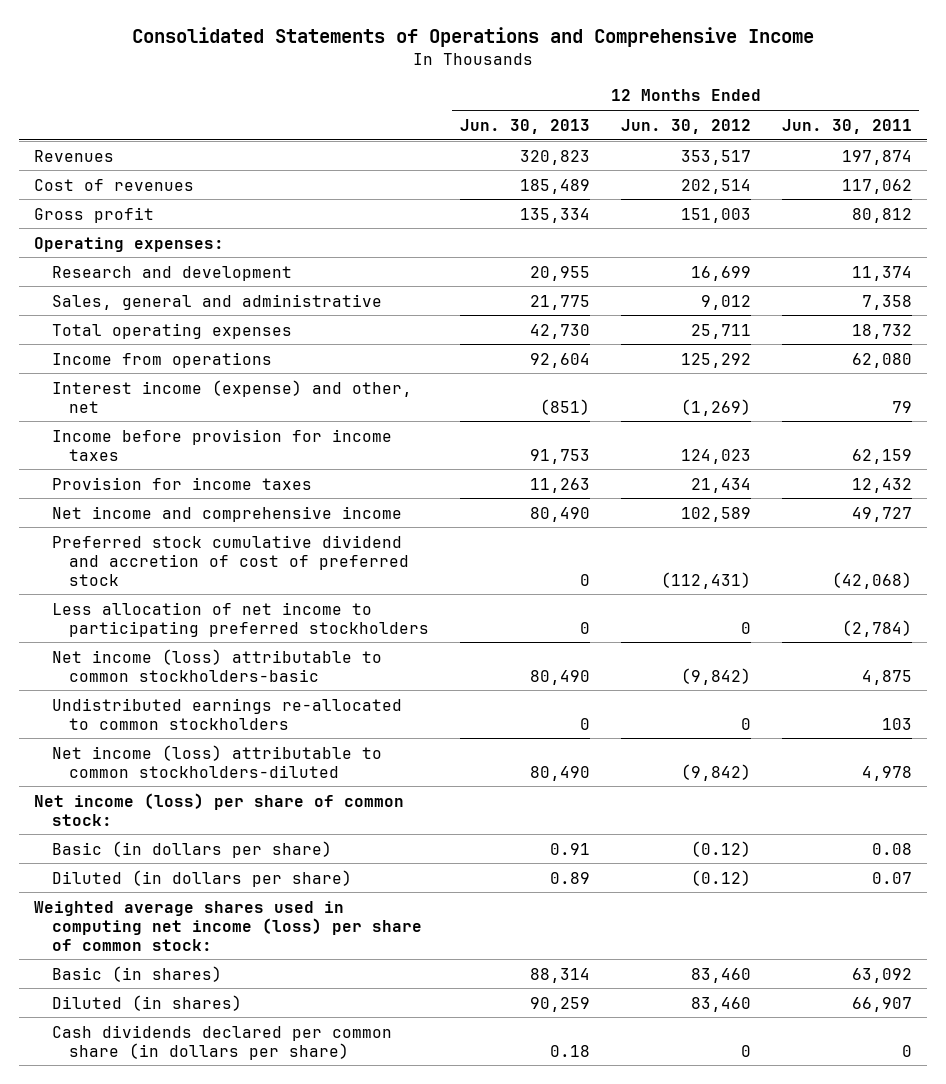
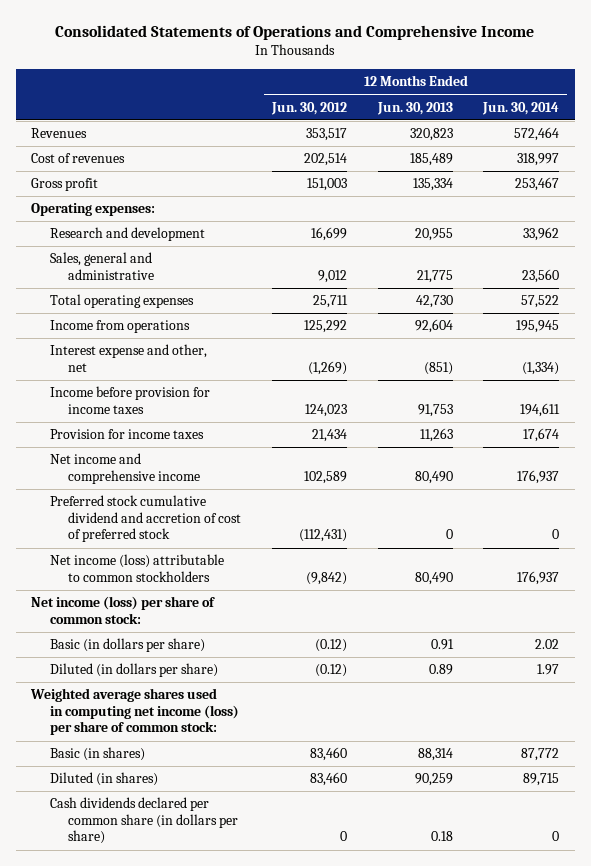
[781,118,912,134] Jun. 30, 2011 -> none
none -> [482,101,560,115] Jun. 30, 2014
[51,379,412,413] Interest income (expense) and other, net -> [49,344,207,372] Interest expense and other, net
[51,601,430,637] Less allocation of net income to participating preferred stockholders -> none
[51,697,402,730] Undistributed earnings re-allocated to common stockholders -> none
[51,744,382,778] Net income (loss) attributable to common stockholders-diluted -> none
[51,648,382,682] Net income (loss) attributable to common stockholders-basic -> [49,554,224,582] Net income (loss) attributable to common stockholders

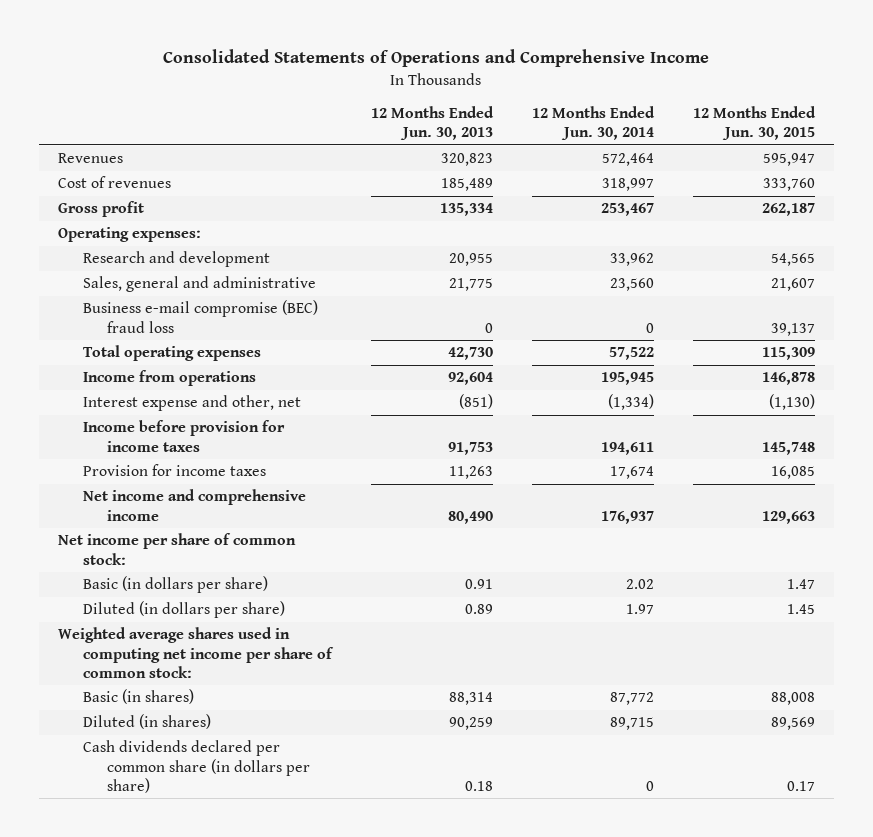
[271,101,348,115] Jun. 30, 2012 -> none
none -> [692,105,816,141] 12 Months Ended Jun. 30, 2015
none -> [82,300,318,333] Business e-mail compromise (BEC) fraud loss
[49,495,242,543] Preferred stock cumulative dividend and accretion of cost of preferred stock -> none
[49,554,224,582] Net income (loss) attributable to common stockholders -> none
[31,596,216,624] Net income (loss) per share of common stock: -> [58,533,297,565] Net income per share of common stock:
[30,688,239,736] Weighted average shares used in computing net income (loss) per share of common stock: -> [58,627,334,678] Weighted average shares used in computing net income per share of common stock:

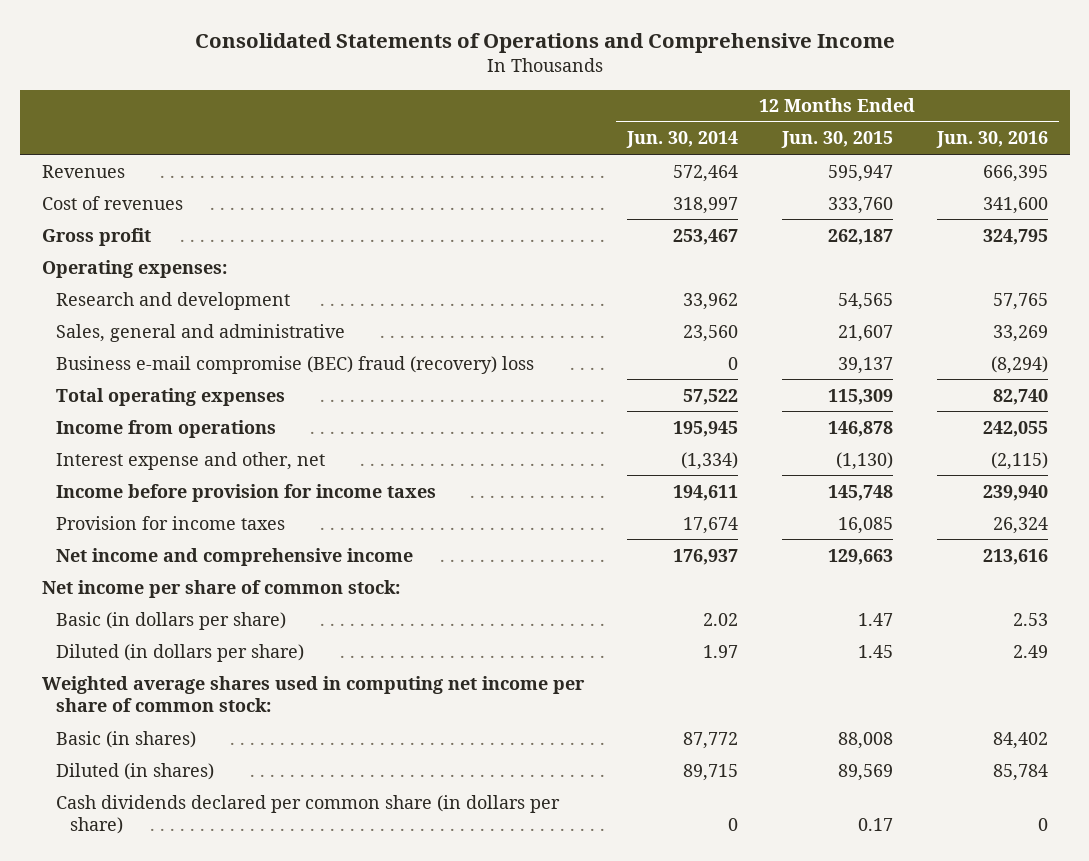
[370,105,494,141] 12 Months Ended Jun. 30, 2013 -> none
none -> [935,131,1048,149] Jun. 30, 2016
[82,300,318,333] Business e-mail compromise (BEC) fraud loss -> [55,355,534,374] Business e-mail compromise (BEC) fraud (recovery) loss

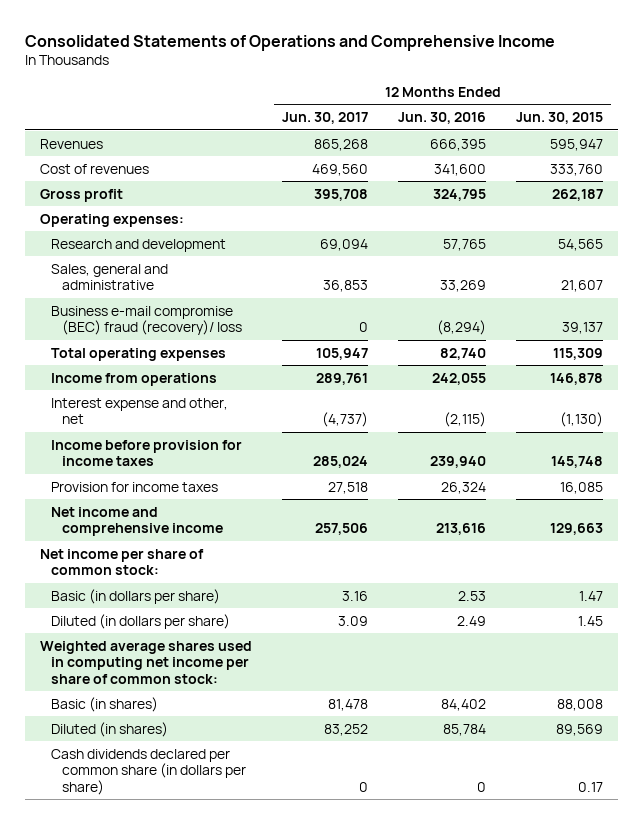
[626,131,739,149] Jun. 30, 2014 -> none
none -> [281,112,368,125] Jun. 30, 2017
[55,355,534,374] Business e-mail compromise (BEC) fraud (recovery) loss -> [50,305,242,336] Business e-mail compromise (BEC) fraud (recovery)/ loss

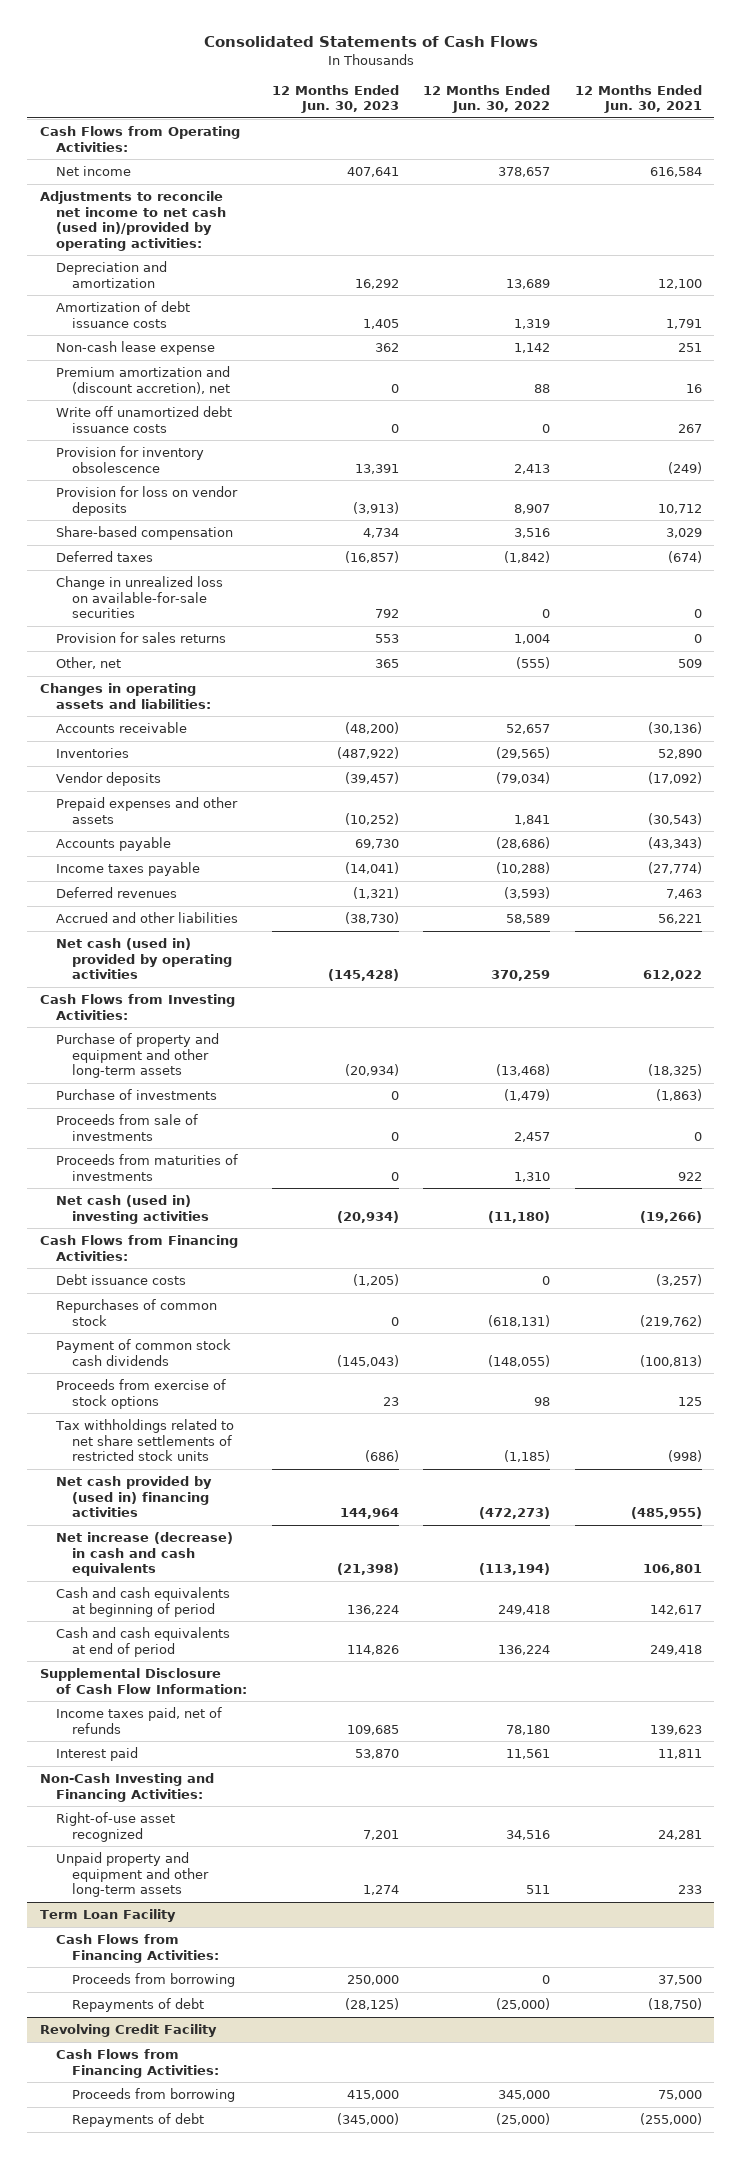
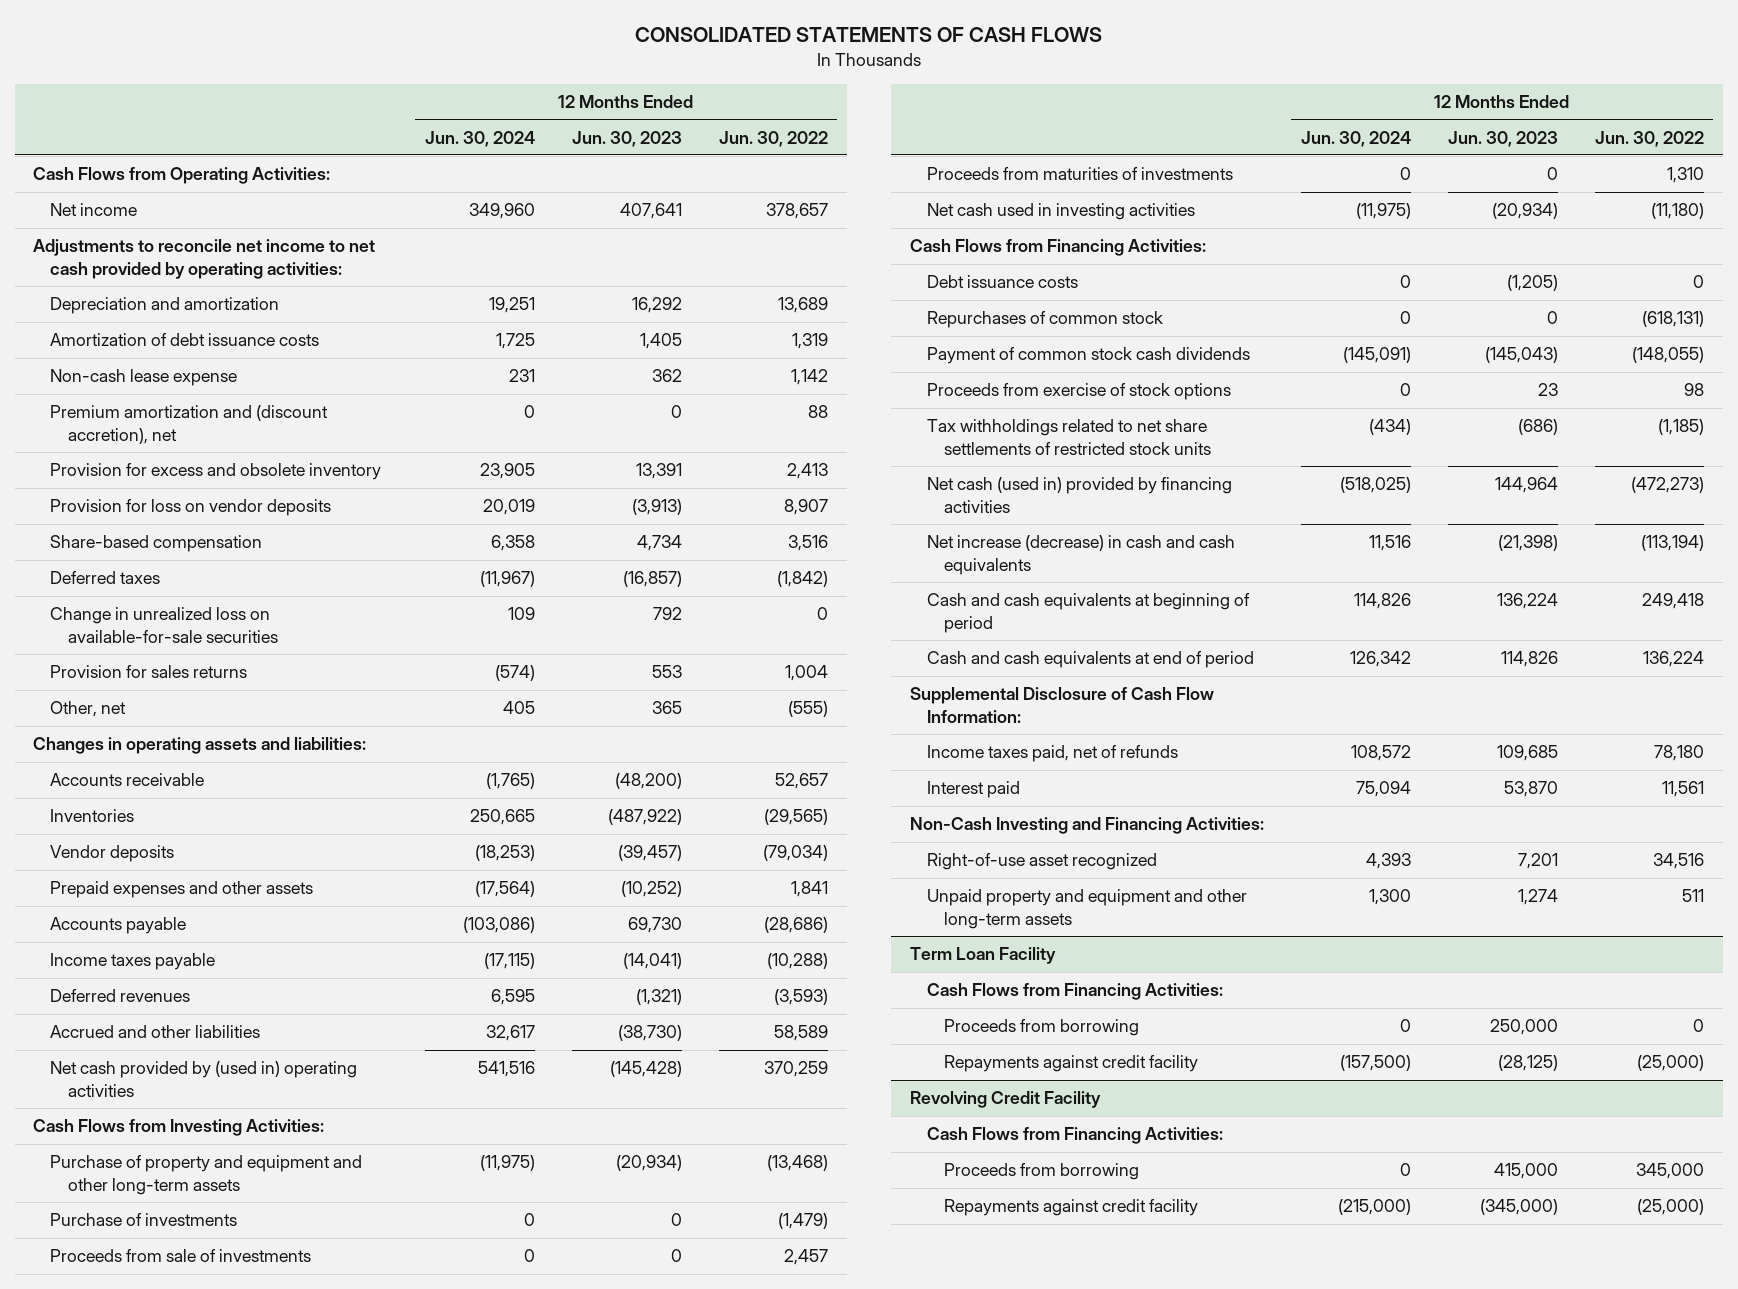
[203,36,538,48] Consolidated Statements of Cash Flows -> [634,27,1102,43] CONSOLIDATED STATEMENTS OF CASH FLOWS
[575,84,703,114] 12 Months Ended Jun. 30, 2021 -> none
none -> [424,130,535,147] Jun. 30, 2024
[39,191,226,251] Adjustments to reconcile net income to net cash (used in)/provided by operating activities: -> [33,239,376,279] Adjustments to reconcile net income to net cash provided by operating activities:
[55,406,232,433] Write off unamortized debt issuance costs -> none
[55,446,204,473] Provision for inventory obsolescence -> [50,463,382,481] Provision for excess and obsolete inventory
[55,938,232,980] Net cash (used in) provided by operating activities -> [50,1061,358,1097] Net cash provided by (used in) operating activities
[55,1195,209,1224] Net cash (used in) investing activities -> [926,203,1195,221] Net cash used in investing activities
[55,1476,212,1518] Net cash provided by (used in) financing activities -> [926,477,1232,513] Net cash (used in) provided by financing activities
[71,1998,204,2013] Repayments of debt -> [943,1055,1198,1073] Repayments against credit facility
[71,2113,204,2128] Repayments of debt -> [943,1199,1198,1217] Repayments against credit facility

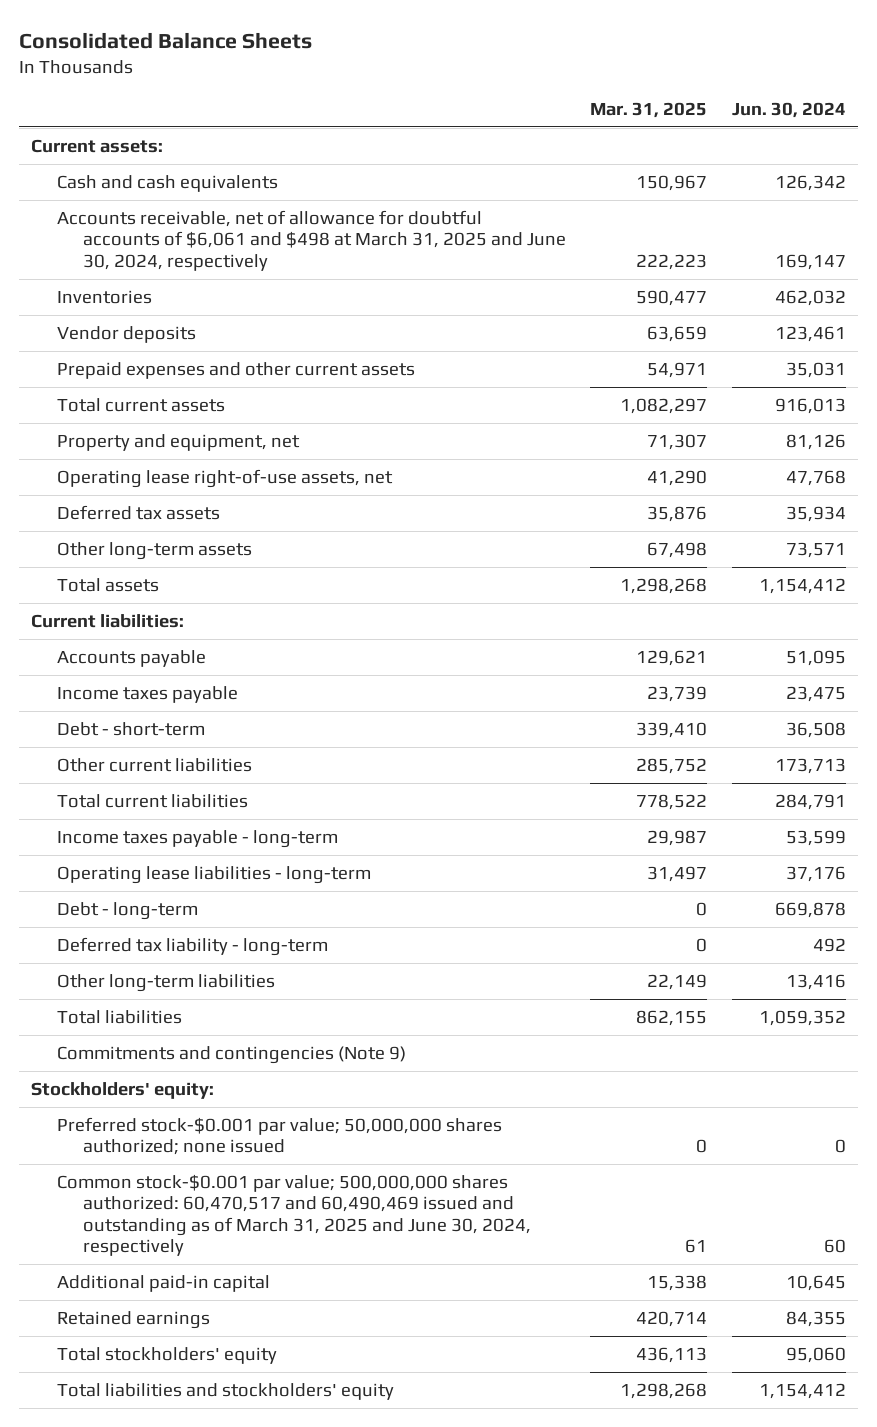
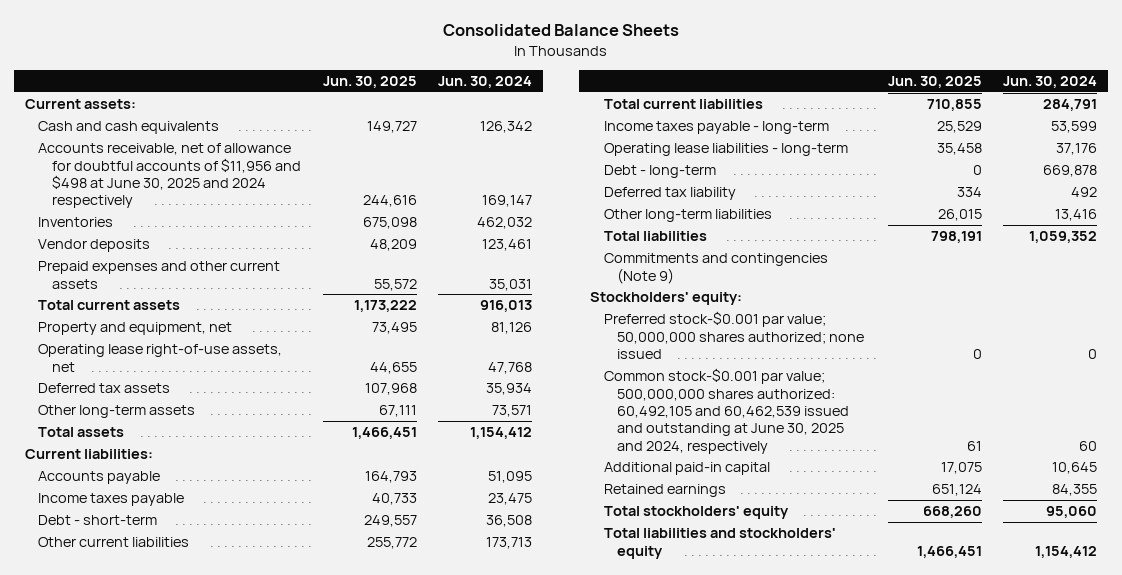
[590,102,708,119] Mar. 31, 2025 -> none
none -> [322,76,417,89] Jun. 30, 2025
[56,209,566,271] Accounts receivable, net of allowance for doubtful accounts of $6,061 and $498 at March 31, 2025 and June 30, 2024, respectively -> [38,143,302,209] Accounts receivable, net of allowance for doubtful accounts of $11,956 and $498 at June 30, 2025 and 2024 respectively
[56,936,328,956] Deferred tax liability - long-term -> [603,187,736,201] Deferred tax liability
[56,1173,531,1257] Common stock-$0.001 par value; 500,000,000 shares authorized: 60,470,517 and 60,490,469 issued and outstanding as of March 31, 2025 and June 30, 2024, respectively -> [603,368,850,454] Common stock-$0.001 par value; 500,000,000 shares authorized: 60,492,105 and 60,462,539 issued and outstanding at June 30, 2025 and 2024, respectively

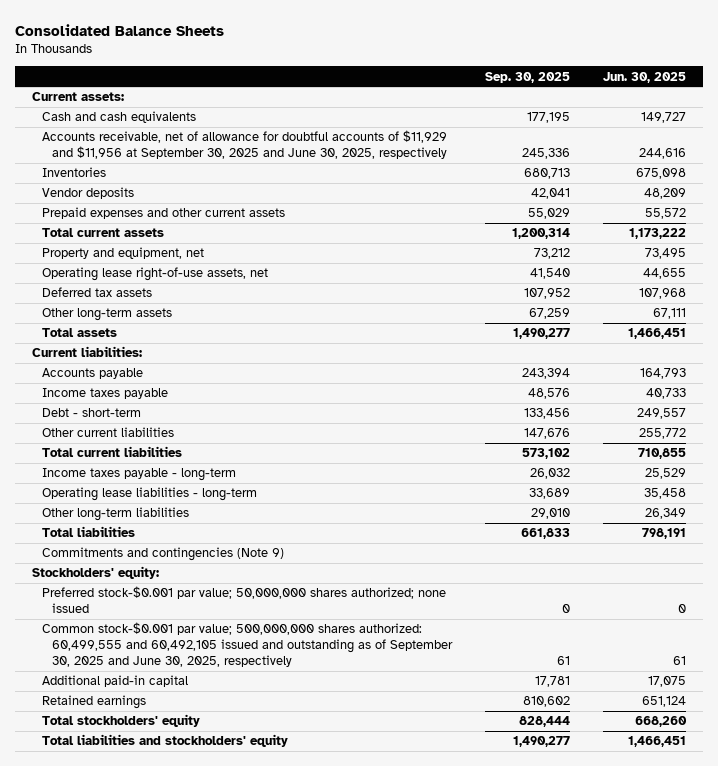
[438,76,533,89] Jun. 30, 2024 -> none
none -> [485,71,571,83] Sep. 30, 2025
[38,143,302,209] Accounts receivable, net of allowance for doubtful accounts of $11,956 and $498 at June 30, 2025 and 2024 respectively -> [41,130,447,160] Accounts receivable, net of allowance for doubtful accounts of $11,929 and $11,956 at September 30, 2025 and June 30, 2025, respectively
[603,165,716,179] Debt - long-term -> none
[603,187,736,201] Deferred tax liability -> none
[937,209,982,222] 26,015 -> [645,508,687,520] 26,349
[603,368,850,454] Common stock-$0.001 par value; 500,000,000 shares authorized: 60,492,105 and 60,462,539 issued and outstanding at June 30, 2025 and 2024, respectively -> [41,622,453,668] Common stock-$0.001 par value; 500,000,000 shares authorized: 60,499,555 and 60,492,105 issued and outstanding as of September 30, 2025 and June 30, 2025, respectively

